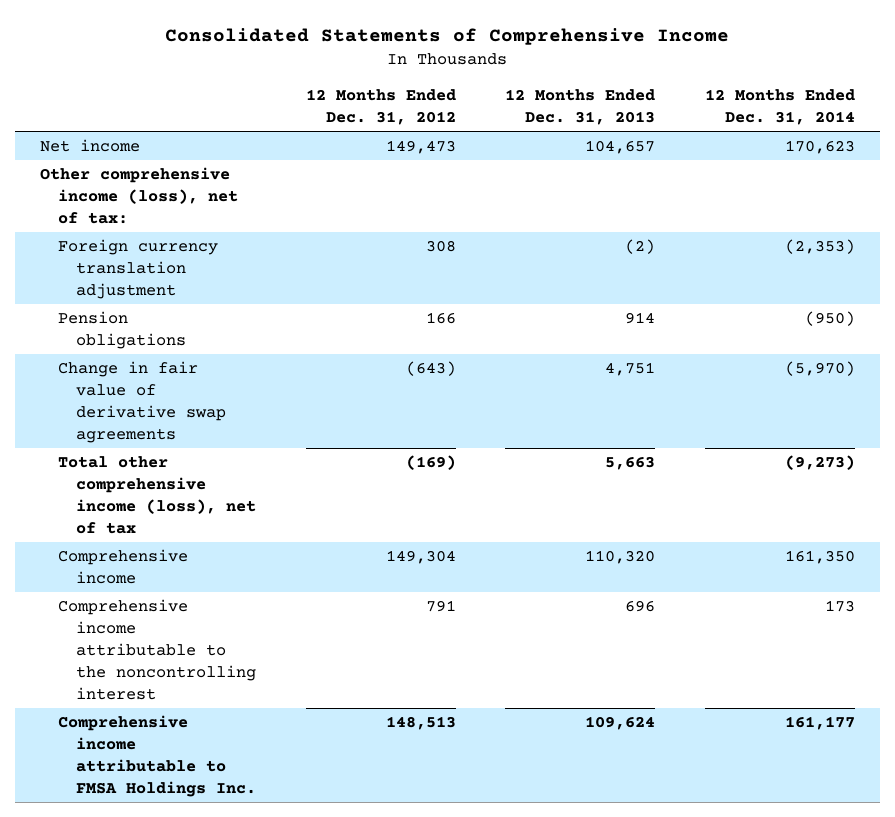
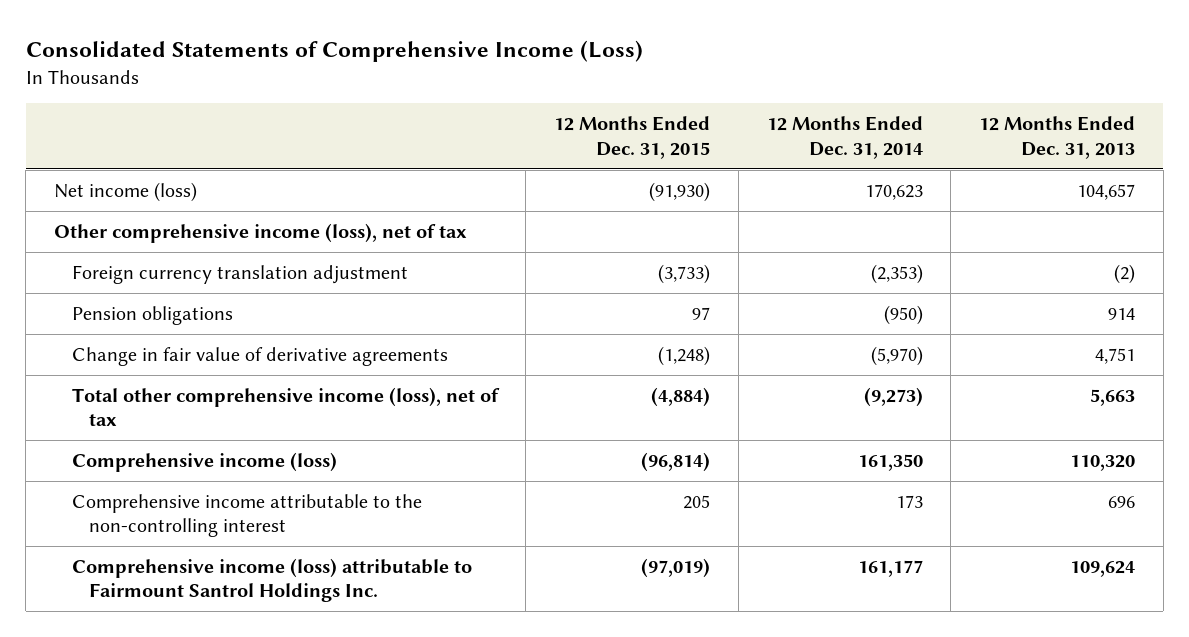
[165,28,730,46] Consolidated Statements of Comprehensive Income -> [25,39,643,62] Consolidated Statements of Comprehensive Income (Loss)
[305,89,456,126] 12 Months Ended Dec. 31, 2012 -> none
none -> [554,116,711,159] 12 Months Ended Dec. 31, 2015
[39,138,140,152] Net income -> [54,181,198,202] Net income (loss)
[39,166,238,224] Other comprehensive income (loss), net of tax: -> [54,222,468,243] Other comprehensive income (loss), net of tax
[57,360,226,443] Change in fair value of derivative swap agreements -> [71,346,448,366] Change in fair value of derivative agreements
[57,548,188,584] Comprehensive income -> [71,451,337,472] Comprehensive income (loss)
[57,598,256,700] Comprehensive income attributable to the noncontrolling interest -> [71,493,422,538] Comprehensive income attributable to the non-controlling interest
[57,714,256,797] Comprehensive income attributable to FMSA Holdings Inc. -> [71,557,472,603] Comprehensive income (loss) attributable to Fairmount Santrol Holdings Inc.

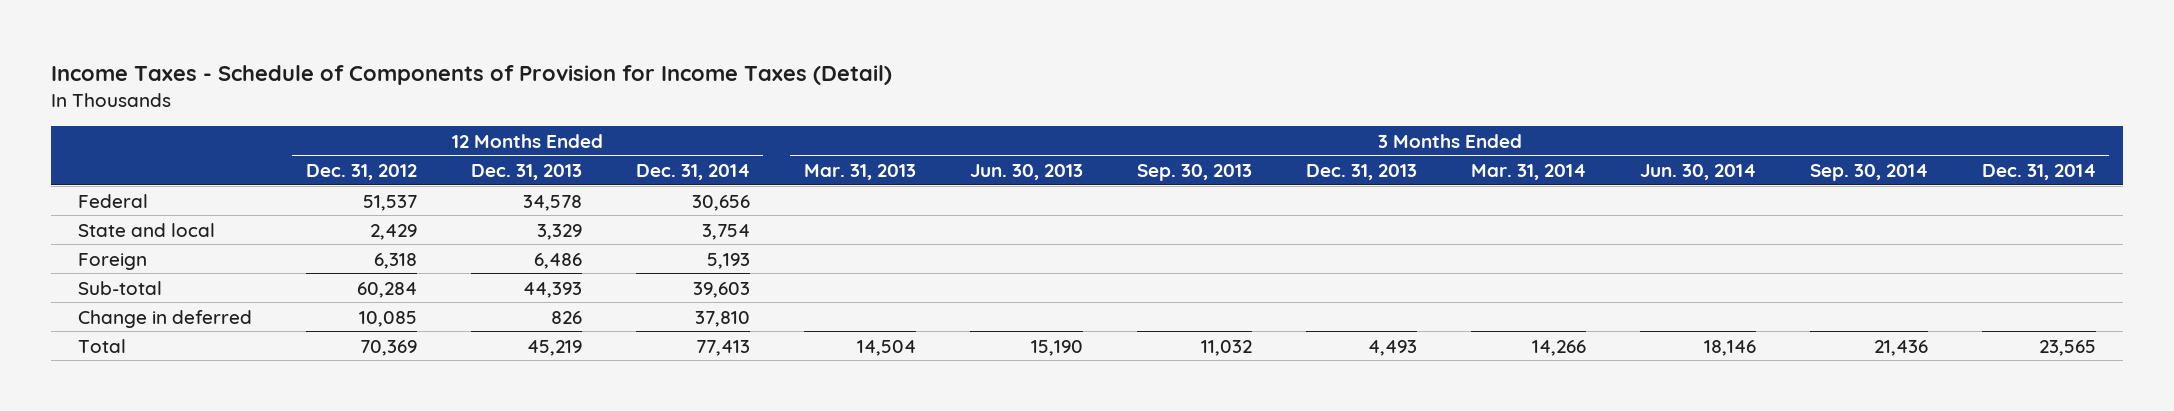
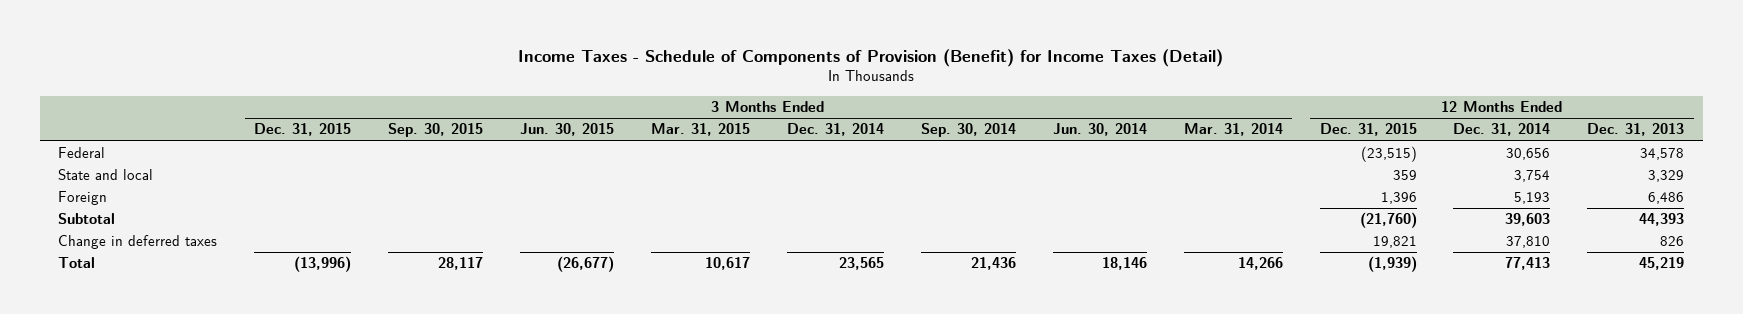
[51,64,893,85] Income Taxes - Schedule of Components of Provision for Income Taxes (Detail) -> [518,49,1224,68] Income Taxes - Schedule of Components of Provision (Benefit) for Income Taxes (Detail)
[305,163,417,180] Dec. 31, 2012 -> none
[803,163,916,180] Mar. 31, 2013 -> none
[969,163,1083,180] Jun. 30, 2013 -> none
[1136,163,1252,181] Sep. 30, 2013 -> none
[1305,163,1417,180] Dec. 31, 2013 -> none
none -> [254,123,352,137] Dec. 31, 2015
none -> [388,123,484,138] Sep. 30, 2015
none -> [520,123,615,137] Jun. 30, 2015
none -> [651,123,751,137] Mar. 31, 2015
none -> [1319,123,1417,137] Dec. 31, 2015
[78,280,163,295] Sub-total -> [58,213,116,225] Subtotal
[78,309,253,328] Change in deferred -> [58,235,218,250] Change in deferred taxes

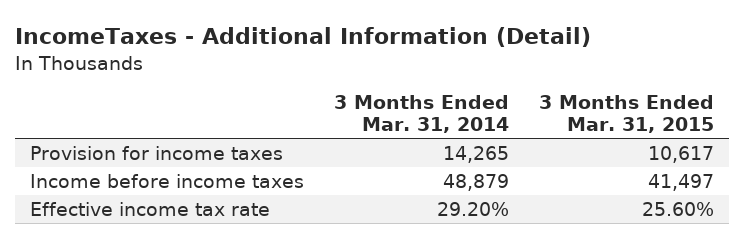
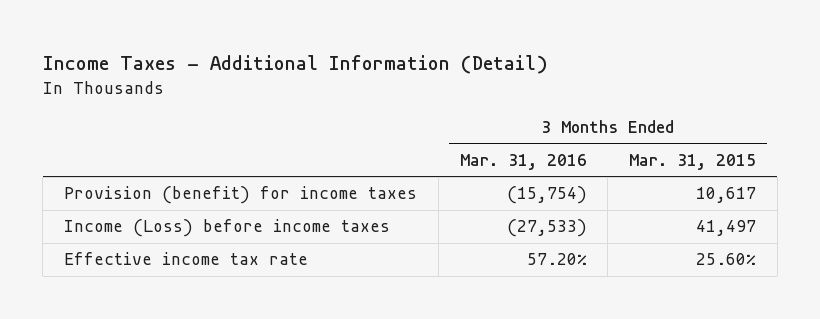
[15,27,592,48] IncomeTaxes - Additional Information (Detail) -> [42,55,548,75] Income Taxes - Additional Information (Detail)
[334,95,510,134] 3 Months Ended Mar. 31, 2014 -> none
none -> [459,154,587,171] Mar. 31, 2016
[30,145,284,160] Provision for income taxes -> [64,186,418,205] Provision (benefit) for income taxes
[30,173,305,188] Income before income taxes -> [64,219,391,238] Income (Loss) before income taxes

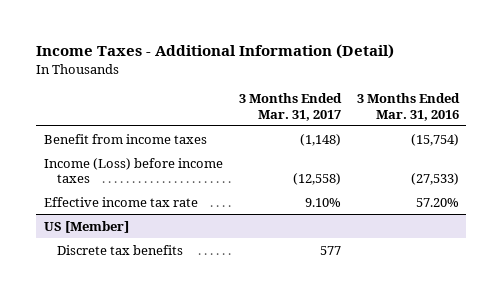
[629,154,757,171] Mar. 31, 2015 -> none
none -> [238,93,342,121] 3 Months Ended Mar. 31, 2017
[64,186,418,205] Provision (benefit) for income taxes -> [43,133,207,144] Benefit from income taxes
none -> [43,220,129,233] US [Member]
none -> [56,244,183,255] Discrete tax benefits

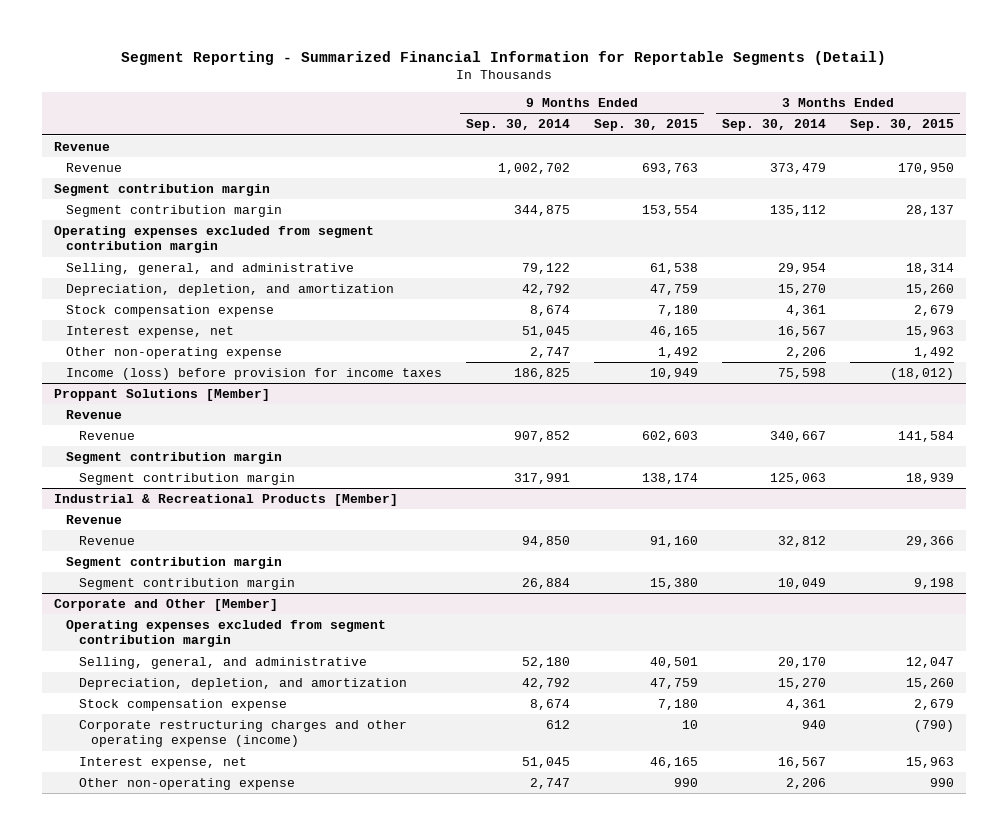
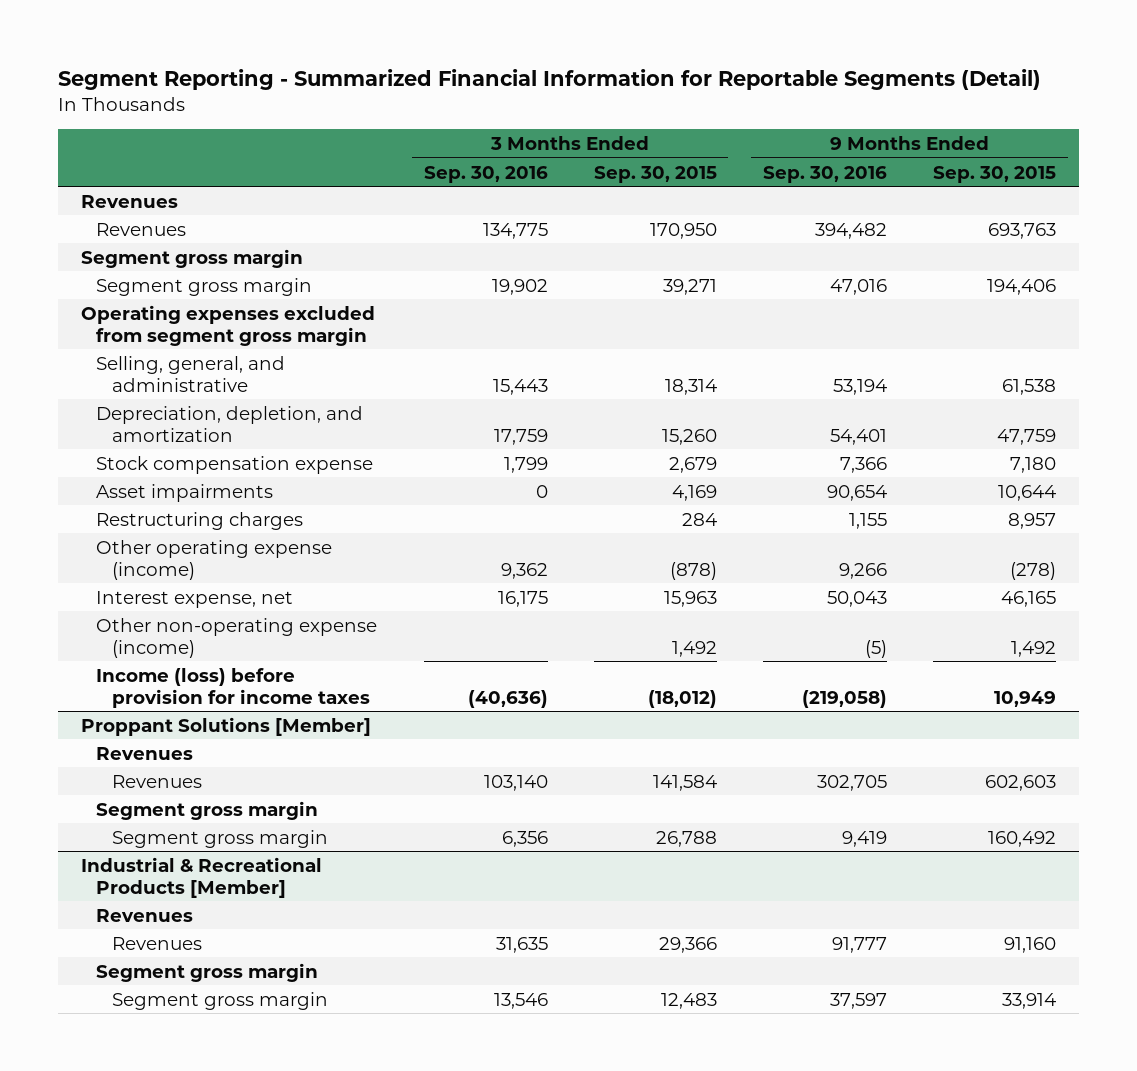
[466,119,571,132] Sep. 30, 2014 -> none
[721,119,826,132] Sep. 30, 2014 -> none
none -> [423,165,548,183] Sep. 30, 2016
none -> [762,165,887,183] Sep. 30, 2016
[54,141,111,151] Revenue -> [80,194,178,208] Revenues
[66,162,123,172] Revenue -> [96,222,187,236] Revenues
[54,183,271,196] Segment contribution margin -> [80,248,303,268] Segment gross margin
[66,204,283,217] Segment contribution margin -> [96,277,313,296] Segment gross margin
[642,204,699,216] 153,554 -> [987,278,1057,295] 194,406
[905,204,954,216] 28,137 -> [662,278,717,295] 39,271
[54,225,375,254] Operating expenses excluded from segment contribution margin -> [80,304,375,346] Operating expenses excluded from segment gross margin
none -> [96,483,274,502] Asset impairments
none -> [96,511,304,530] Restructuring charges
none -> [96,539,333,580] Other operating expense (income)
[66,346,283,359] Other non-operating expense -> [96,617,378,658] Other non-operating expense (income)
[66,409,123,419] Revenue -> [96,746,194,760] Revenues
[78,430,135,440] Revenue -> [111,774,202,788] Revenues
[66,451,283,464] Segment contribution margin -> [96,800,319,820] Segment gross margin
[78,472,295,485] Segment contribution margin -> [111,829,328,848] Segment gross margin
[642,472,699,484] 138,174 -> [988,830,1057,847] 160,492
[905,472,954,484] 18,939 -> [655,830,717,847] 26,788
[54,598,279,611] Corporate and Other [Member] -> none
[66,619,387,648] Operating expenses excluded from segment contribution margin -> none
[78,656,367,669] Selling, general, and administrative -> none
[78,677,407,690] Depreciation, depletion, and amortization -> none
[78,698,287,711] Stock compensation expense -> none
[78,719,407,748] Corporate restructuring charges and other operating expense (income) -> none
[78,756,247,769] Interest expense, net -> none
[78,777,295,790] Other non-operating expense -> none
[66,514,123,524] Revenue -> [96,908,194,922] Revenues
[78,535,135,545] Revenue -> [111,936,202,950] Revenues
[66,556,283,569] Segment contribution margin -> [96,962,319,982] Segment gross margin
[78,577,295,590] Segment contribution margin -> [111,991,328,1010] Segment gross margin
[650,577,699,589] 15,380 -> [1002,992,1057,1009] 33,914
[913,577,954,589] 9,198 -> [660,992,717,1009] 12,483

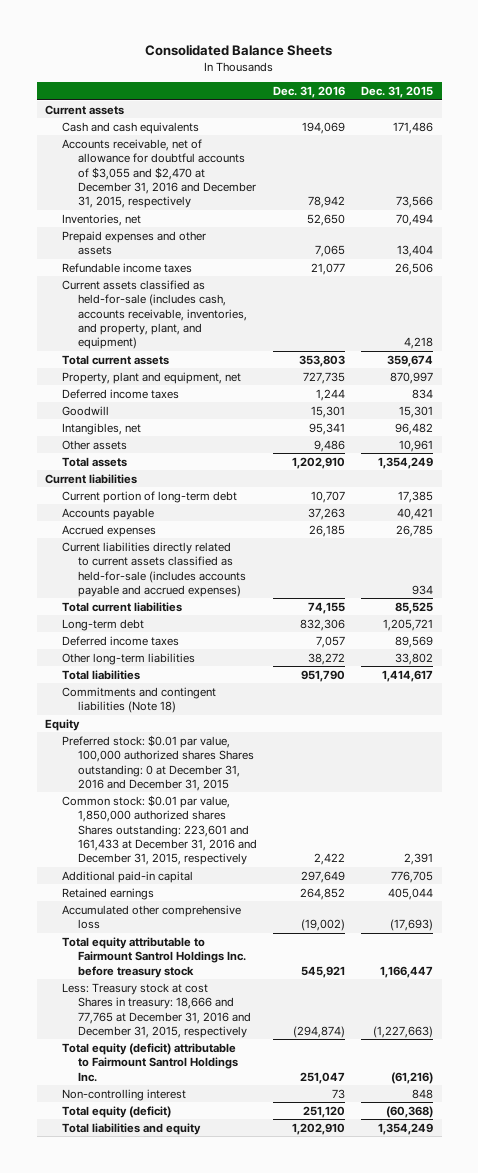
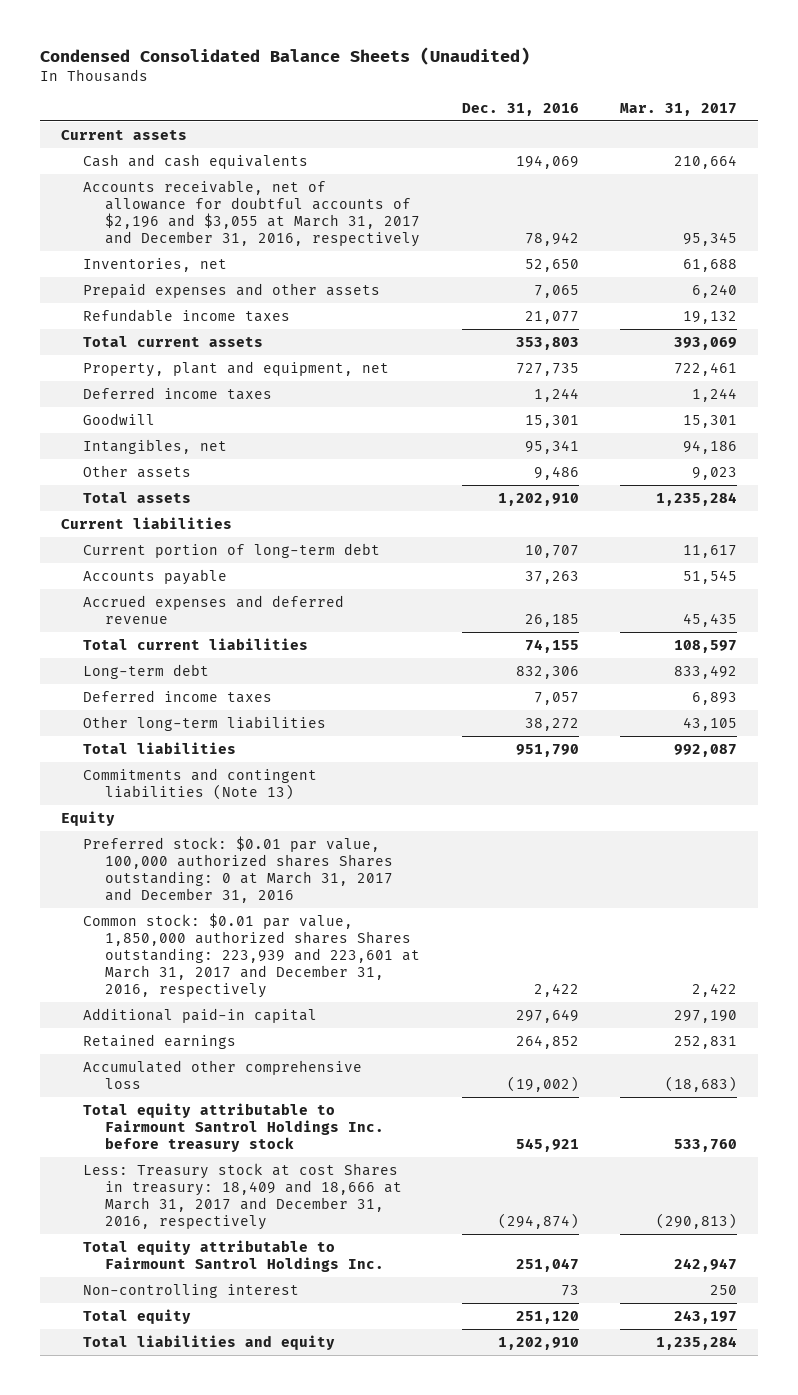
[145,43,333,56] Consolidated Balance Sheets -> [40,47,531,66] Condensed Consolidated Balance Sheets (Unaudited)
[361,86,434,99] Dec. 31, 2015 -> none
none -> [620,103,738,117] Mar. 31, 2017
[61,138,257,209] Accounts receivable, net of allowance for doubtful accounts of $3,055 and $2,470 at December 31, 2016 and December 31, 2015, respectively -> [83,179,421,247] Accounts receivable, net of allowance for doubtful accounts of $2,196 and $3,055 at March 31, 2017 and December 31, 2016, respectively
[61,279,248,350] Current assets classified as held-for-sale (includes cash, accounts receivable, inventories, and property, plant, and equipment) -> none
[61,541,247,597] Current liabilities directly related to current assets classified as held-for-sale (includes accounts payable and accrued expenses) -> none
[61,524,156,537] Accrued expenses -> [83,594,345,624] Accrued expenses and deferred revenue
[61,686,216,714] Commitments and contingent liabilities (Note 18) -> [83,767,318,800] Commitments and contingent liabilities (Note 13)
[61,734,255,791] Preferred stock: $0.01 par value, 100,000 authorized shares Shares outstanding: 0 at December 31, 2016 and December 31, 2015 -> [83,835,394,903] Preferred stock: $0.01 par value, 100,000 authorized shares Shares outstanding: 0 at March 31, 2017 and December 31, 2016
[61,794,258,866] Common stock: $0.01 par value, 1,850,000 authorized shares Shares outstanding: 223,601 and 161,433 at December 31, 2016 and December 31, 2015, respectively -> [83,912,421,998] Common stock: $0.01 par value, 1,850,000 authorized shares Shares outstanding: 223,939 and 223,601 at March 31, 2017 and December 31, 2016, respectively
[61,982,252,1038] Less: Treasury stock at cost Shares in treasury: 18,666 and 77,765 at December 31, 2016 and December 31, 2015, respectively -> [83,1162,403,1230] Less: Treasury stock at cost Shares in treasury: 18,409 and 18,666 at March 31, 2017 and December 31, 2016, respectively
[61,1042,239,1082] Total equity (deficit) attributable to Fairmount Santrol Holdings Inc. -> [83,1239,385,1272] Total equity attributable to Fairmount Santrol Holdings Inc.
[61,1105,171,1118] Total equity (deficit) -> [83,1308,192,1324] Total equity

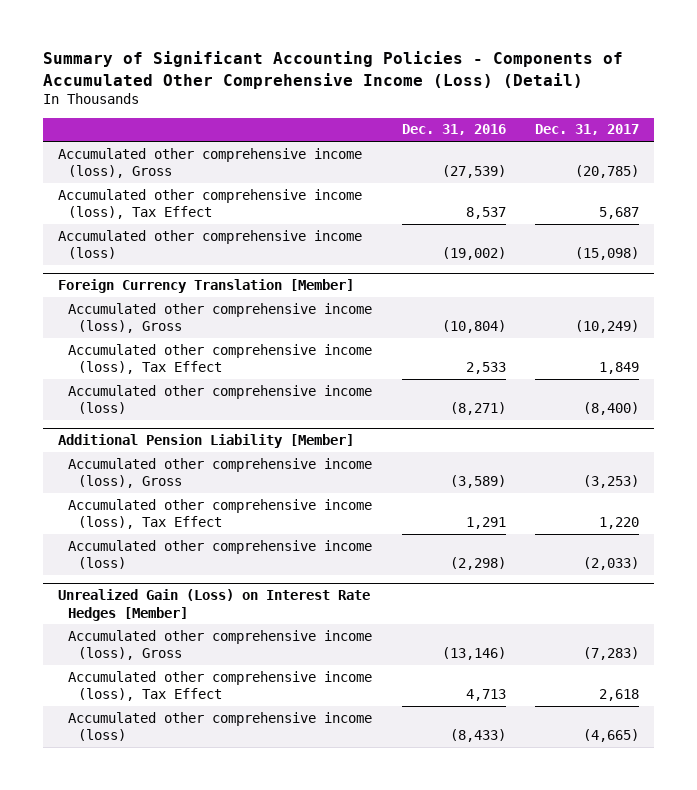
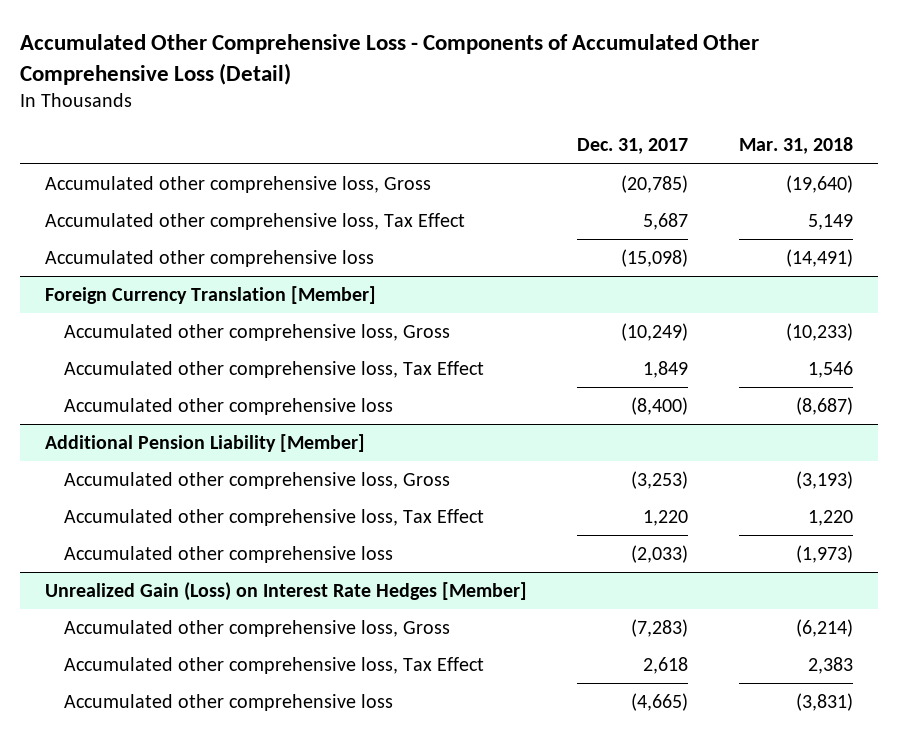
[42,51,623,89] Summary of Significant Accounting Policies - Components of Accumulated Other Comprehensive Income (Loss) (Detail) -> [19,34,759,85] Accumulated Other Comprehensive Loss - Components of Accumulated Other Comprehensive Loss (Detail)
[401,124,506,136] Dec. 31, 2016 -> none
none -> [738,137,853,155] Mar. 31, 2018
[57,147,362,179] Accumulated other comprehensive income (loss), Gross -> [44,175,431,193] Accumulated other comprehensive loss, Gross
[57,188,362,220] Accumulated other comprehensive income (loss), Tax Effect -> [44,212,465,230] Accumulated other comprehensive loss, Tax Effect
[57,229,362,260] Accumulated other comprehensive income (loss) -> [44,249,374,267] Accumulated other comprehensive loss
[67,302,372,334] Accumulated other comprehensive income (loss), Gross -> [63,323,450,341] Accumulated other comprehensive loss, Gross
[67,343,372,375] Accumulated other comprehensive income (loss), Tax Effect -> [63,360,484,378] Accumulated other comprehensive loss, Tax Effect
[67,384,372,415] Accumulated other comprehensive income (loss) -> [63,397,393,415] Accumulated other comprehensive loss
[67,457,372,489] Accumulated other comprehensive income (loss), Gross -> [63,471,450,489] Accumulated other comprehensive loss, Gross
[67,498,372,530] Accumulated other comprehensive income (loss), Tax Effect -> [63,508,484,526] Accumulated other comprehensive loss, Tax Effect
[67,539,372,570] Accumulated other comprehensive income (loss) -> [63,545,393,563] Accumulated other comprehensive loss
[67,629,372,661] Accumulated other comprehensive income (loss), Gross -> [63,619,450,637] Accumulated other comprehensive loss, Gross
[67,670,372,702] Accumulated other comprehensive income (loss), Tax Effect -> [63,656,484,674] Accumulated other comprehensive loss, Tax Effect
[67,711,372,742] Accumulated other comprehensive income (loss) -> [63,693,393,711] Accumulated other comprehensive loss

